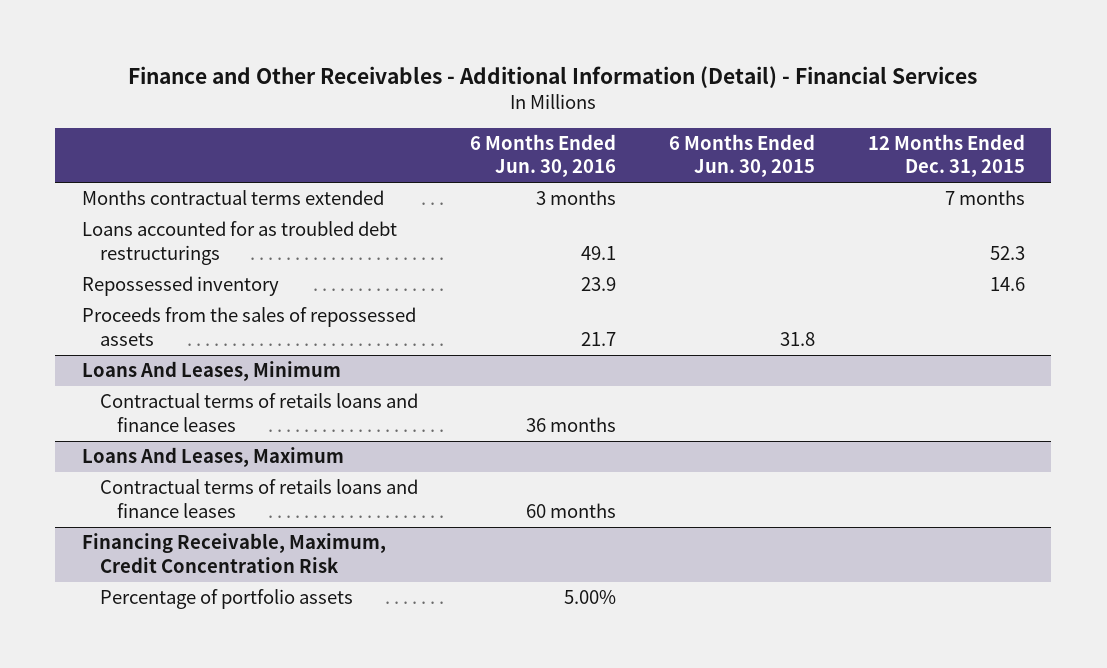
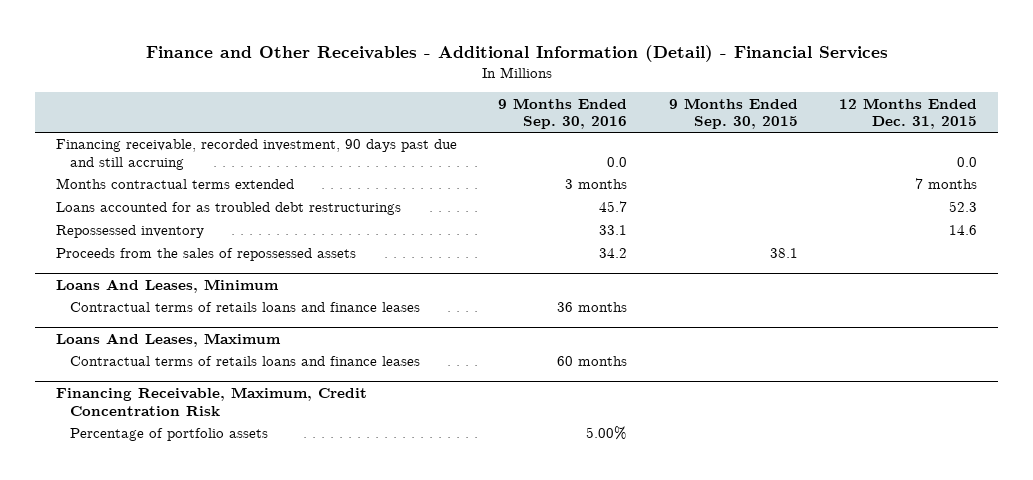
[470,133,617,178] 6 Months Ended Jun. 30, 2016 -> none
[668,133,815,178] 6 Months Ended Jun. 30, 2015 -> none
none -> [498,97,628,130] 9 Months Ended Sep. 30, 2016
none -> [668,97,798,130] 9 Months Ended Sep. 30, 2015
none -> [55,139,457,170] Financing receivable, recorded investment, 90 days past due and still accruing

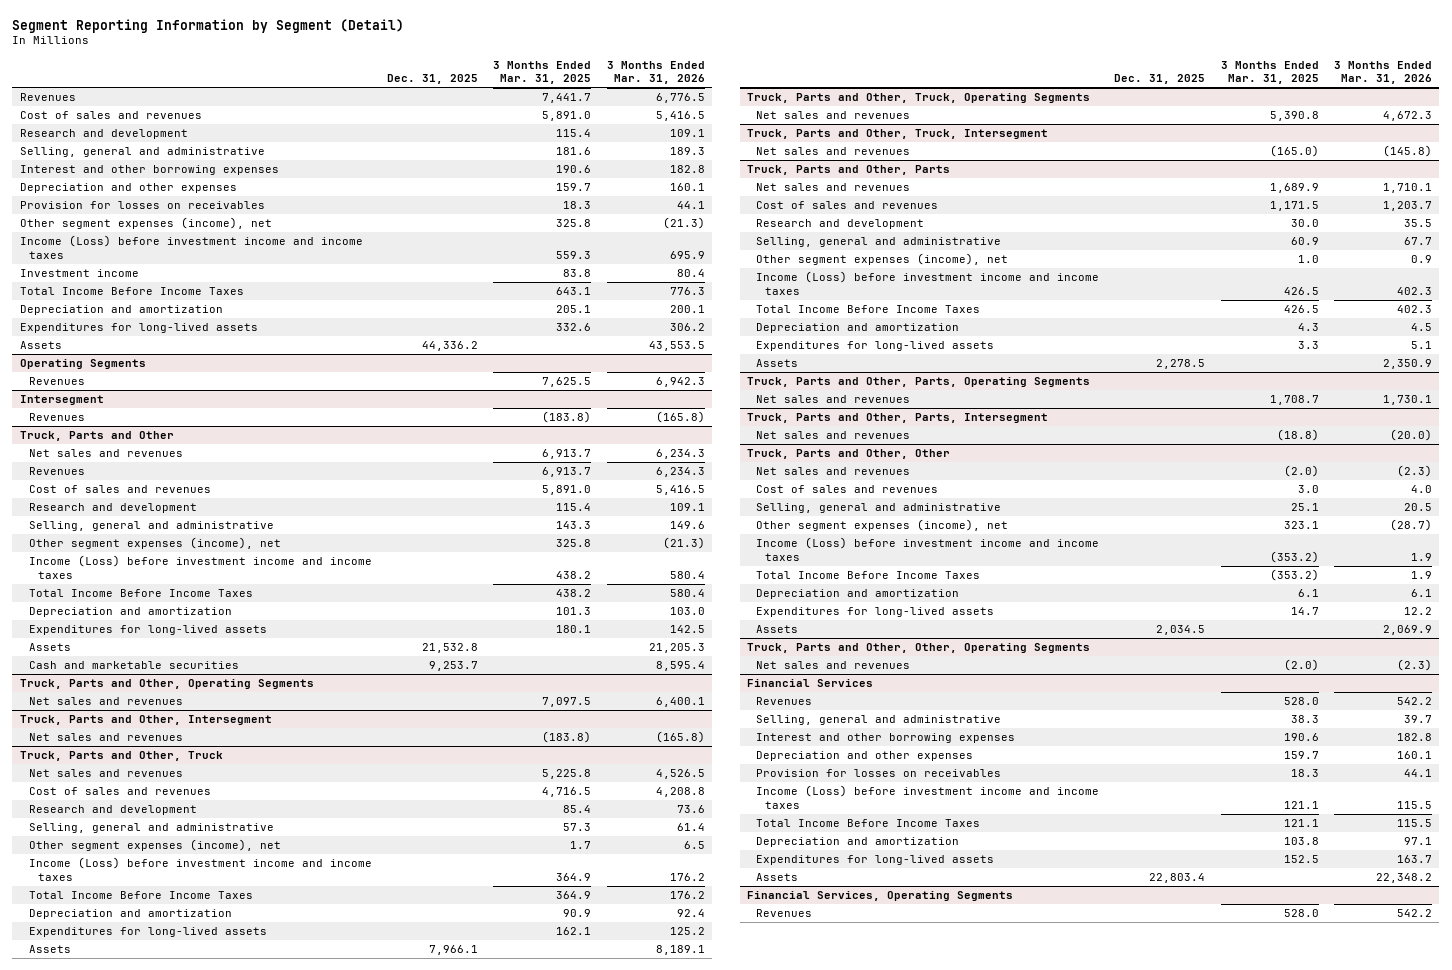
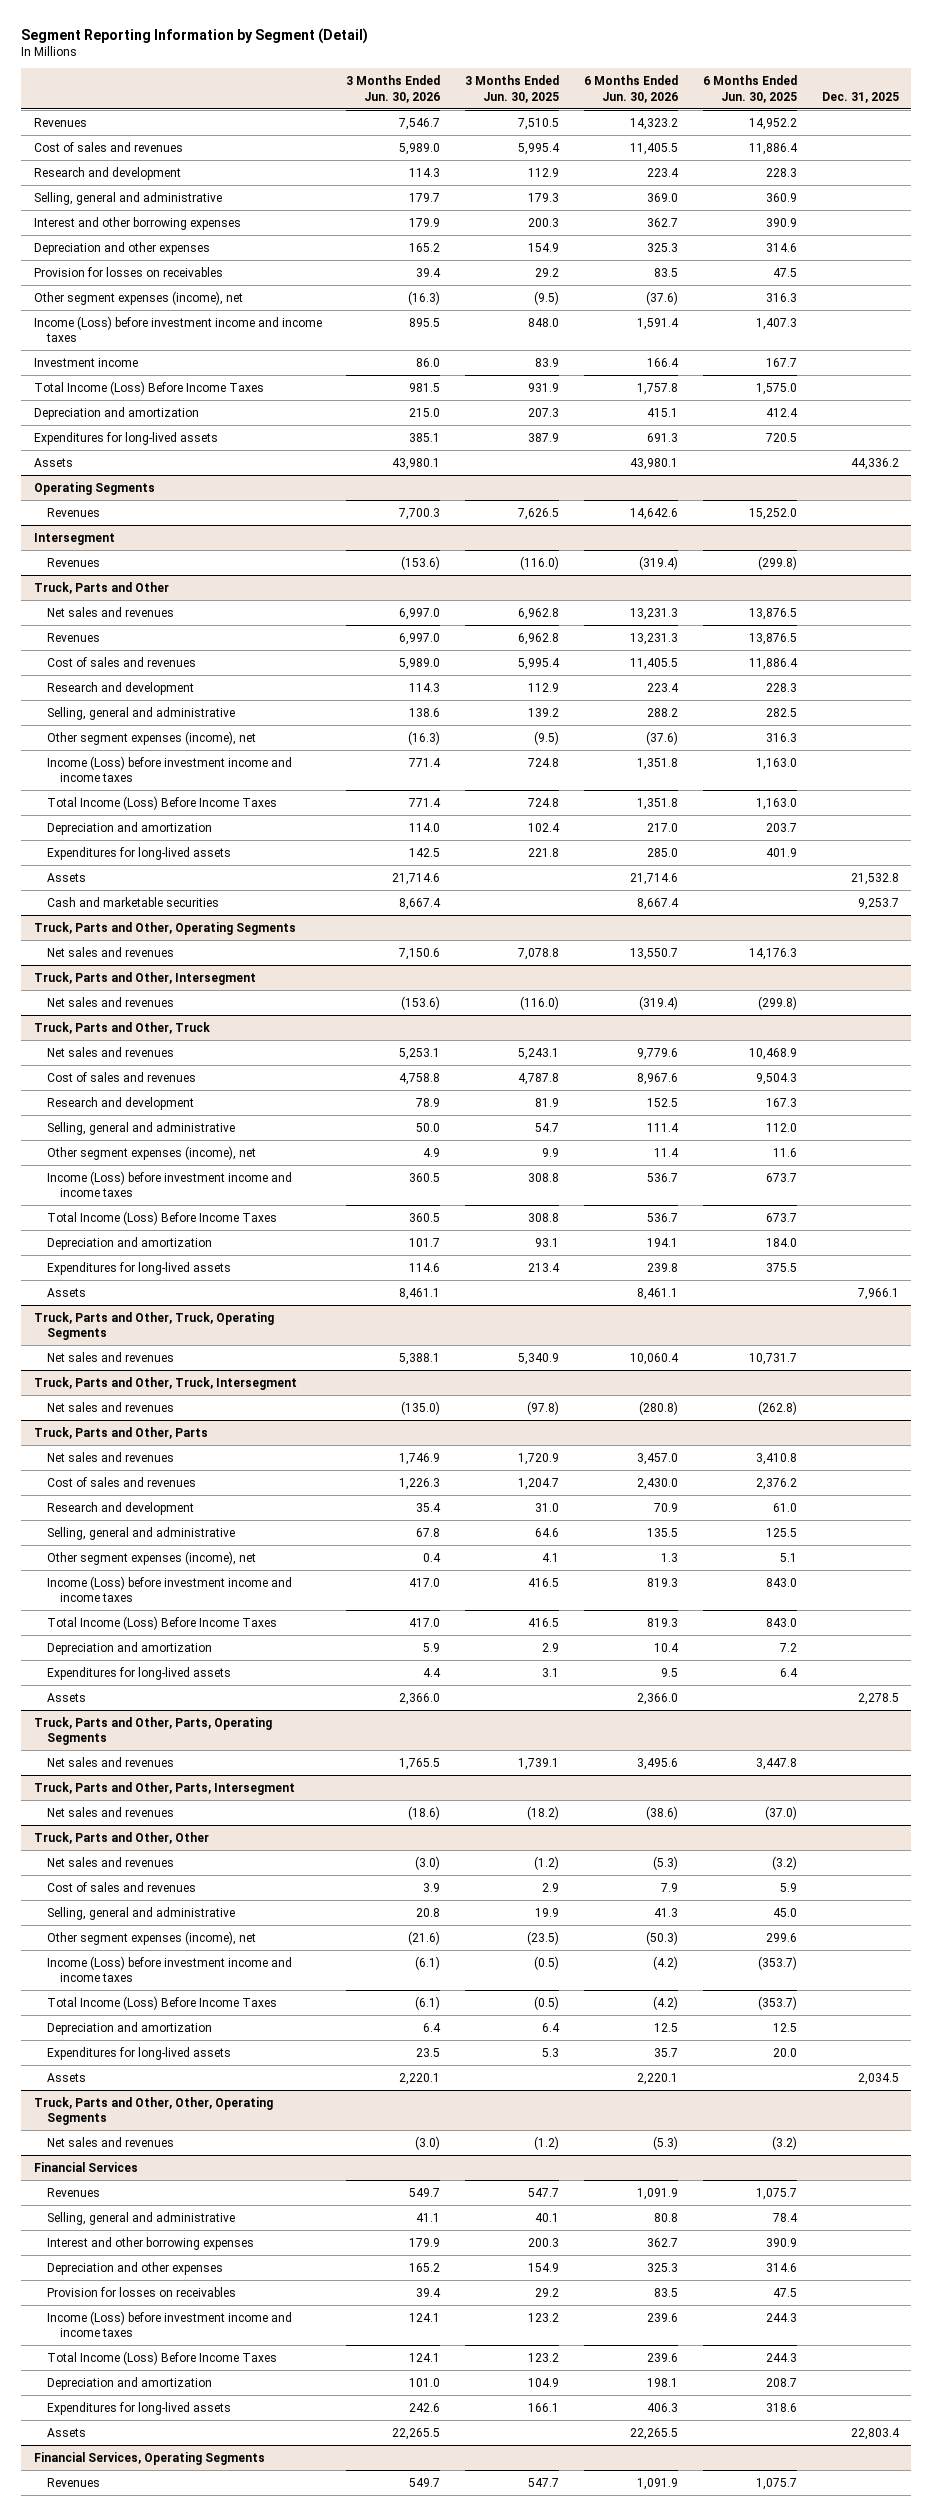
[493,60,592,85] 3 Months Ended Mar. 31, 2025 -> none
[606,60,705,85] 3 Months Ended Mar. 31, 2026 -> none
none -> [346,75,441,103] 3 Months Ended Jun. 30, 2026
none -> [465,75,560,103] 3 Months Ended Jun. 30, 2025
none -> [584,75,679,103] 6 Months Ended Jun. 30, 2026
none -> [703,75,798,103] 6 Months Ended Jun. 30, 2025
[20,287,245,296] Total Income Before Income Taxes -> [33,380,264,395] Total Income (Loss) Before Income Taxes
[28,589,253,598] Total Income Before Income Taxes -> [46,795,277,810] Total Income (Loss) Before Income Taxes
[28,891,253,900] Total Income Before Income Taxes -> [46,1210,277,1225] Total Income (Loss) Before Income Taxes
[756,305,981,314] Total Income Before Income Taxes -> [46,1615,277,1630] Total Income (Loss) Before Income Taxes
[756,571,981,580] Total Income Before Income Taxes -> [46,1995,277,2010] Total Income (Loss) Before Income Taxes
[756,819,981,828] Total Income Before Income Taxes -> [46,2350,277,2365] Total Income (Loss) Before Income Taxes

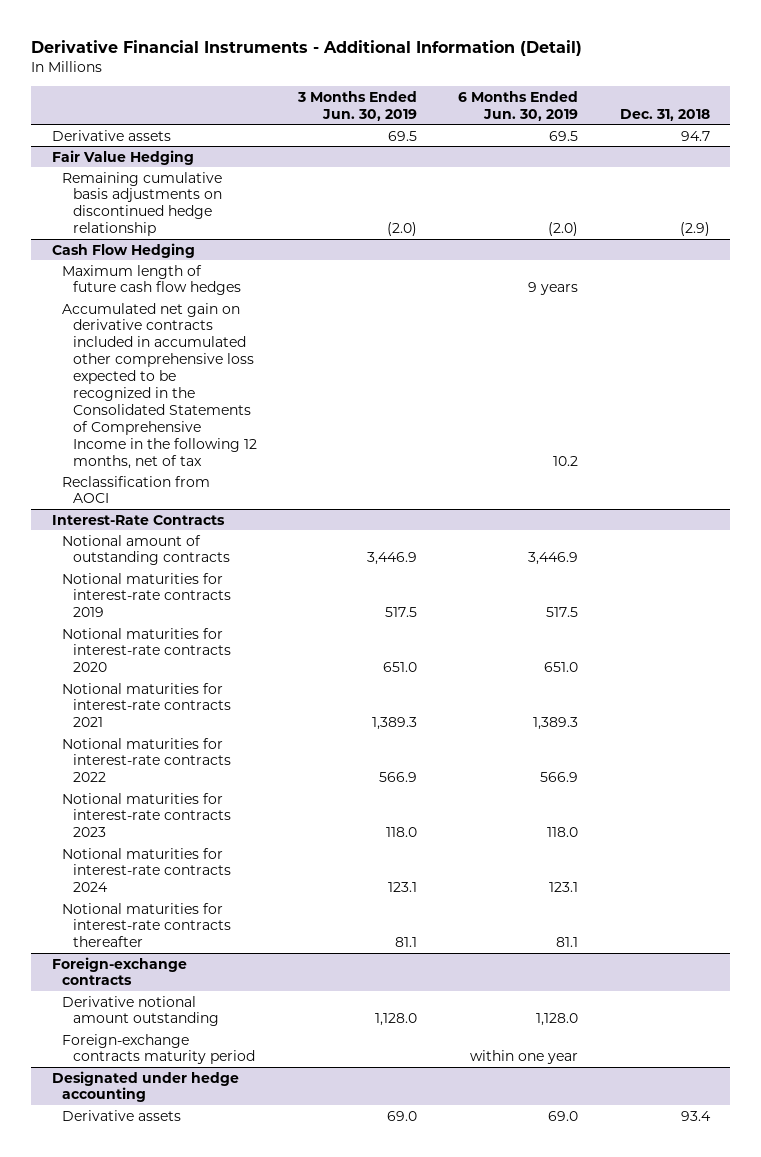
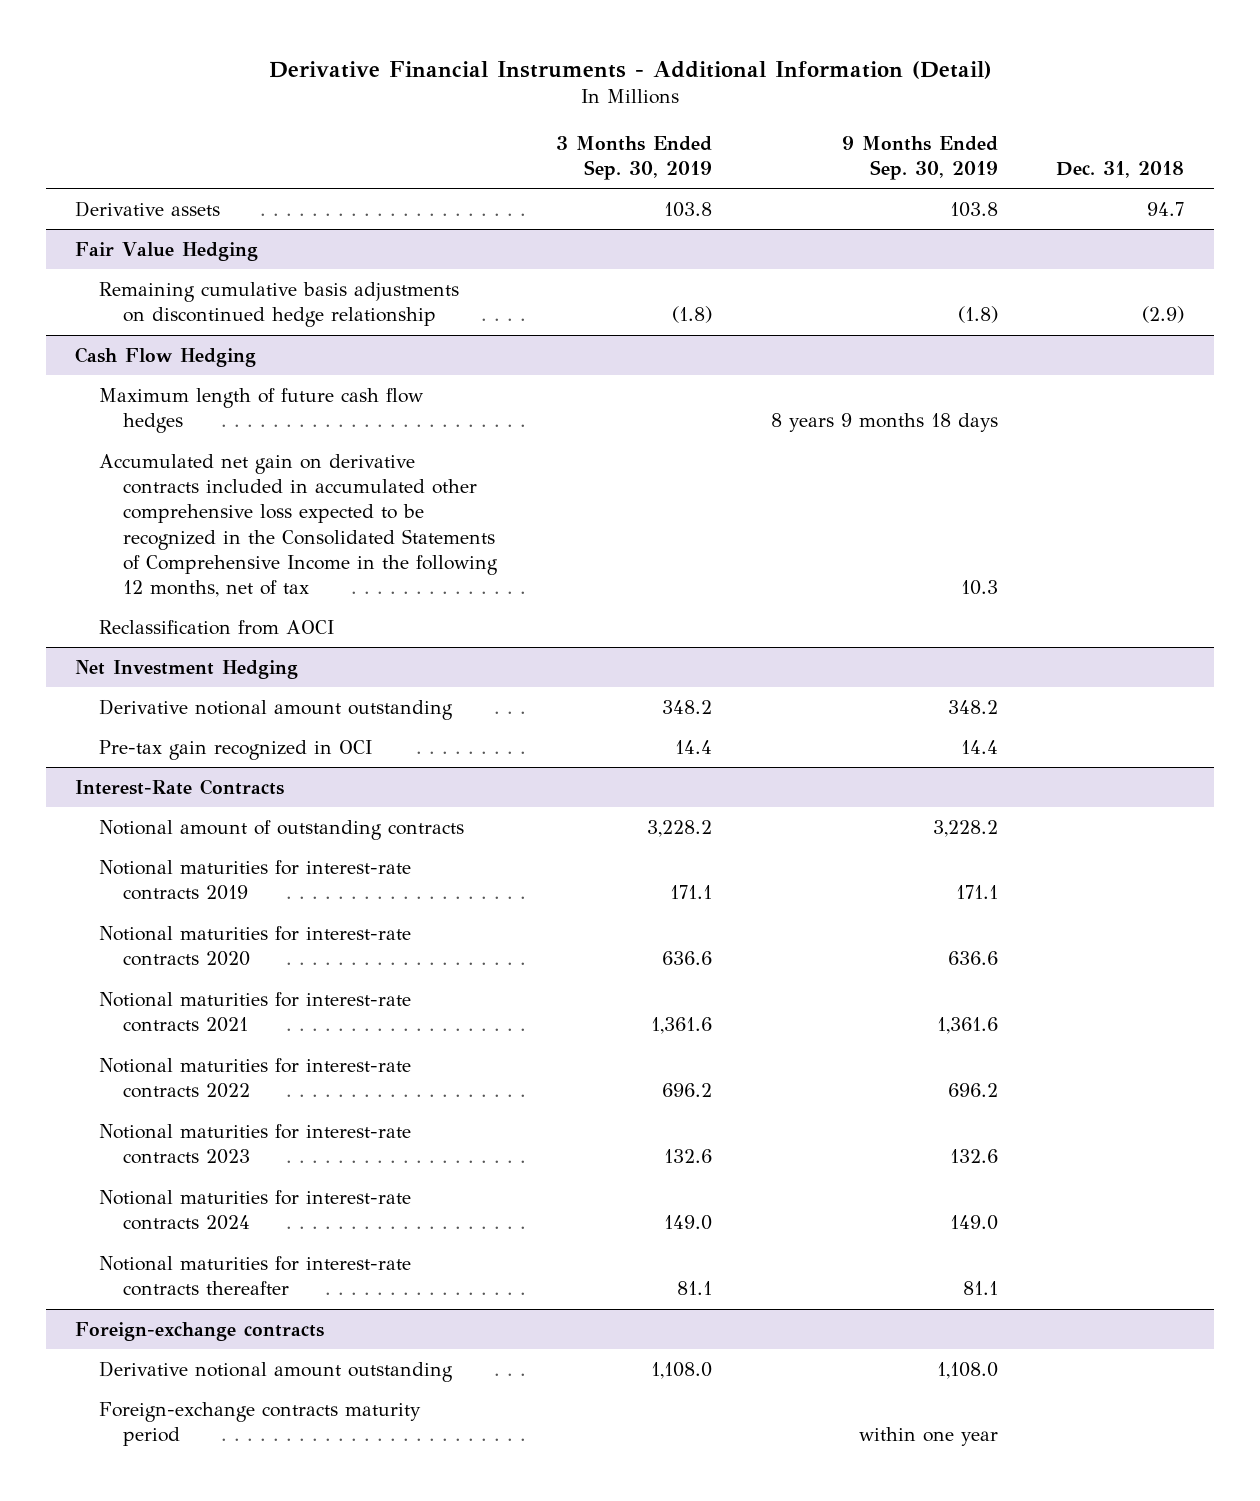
[296,90,417,121] 3 Months Ended Jun. 30, 2019 -> none
[458,90,579,121] 6 Months Ended Jun. 30, 2019 -> none
none -> [555,135,712,180] 3 Months Ended Sep. 30, 2019
none -> [841,135,998,180] 9 Months Ended Sep. 30, 2019
none -> [75,659,299,679] Net Investment Hedging
none -> [99,698,454,720] Derivative notional amount outstanding
none -> [99,739,373,760] Pre-tax gain recognized in OCI
[51,1070,239,1103] Designated under hedge accounting -> none
[62,1109,182,1121] Derivative assets -> none

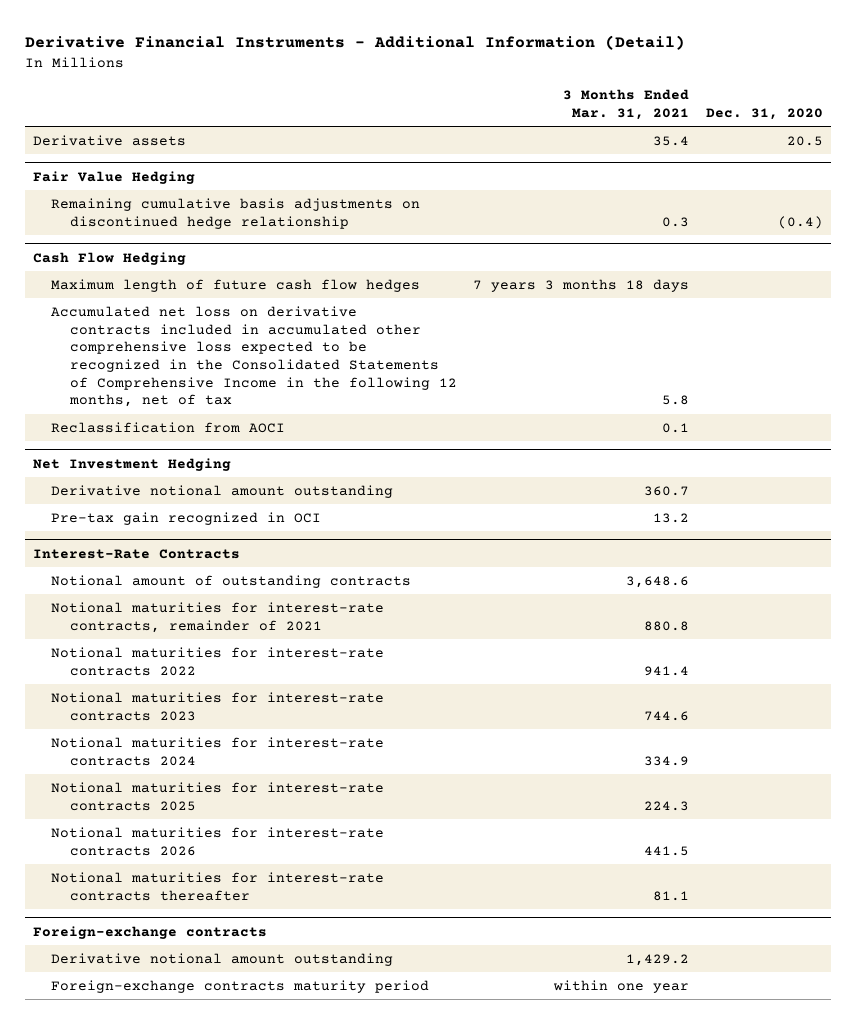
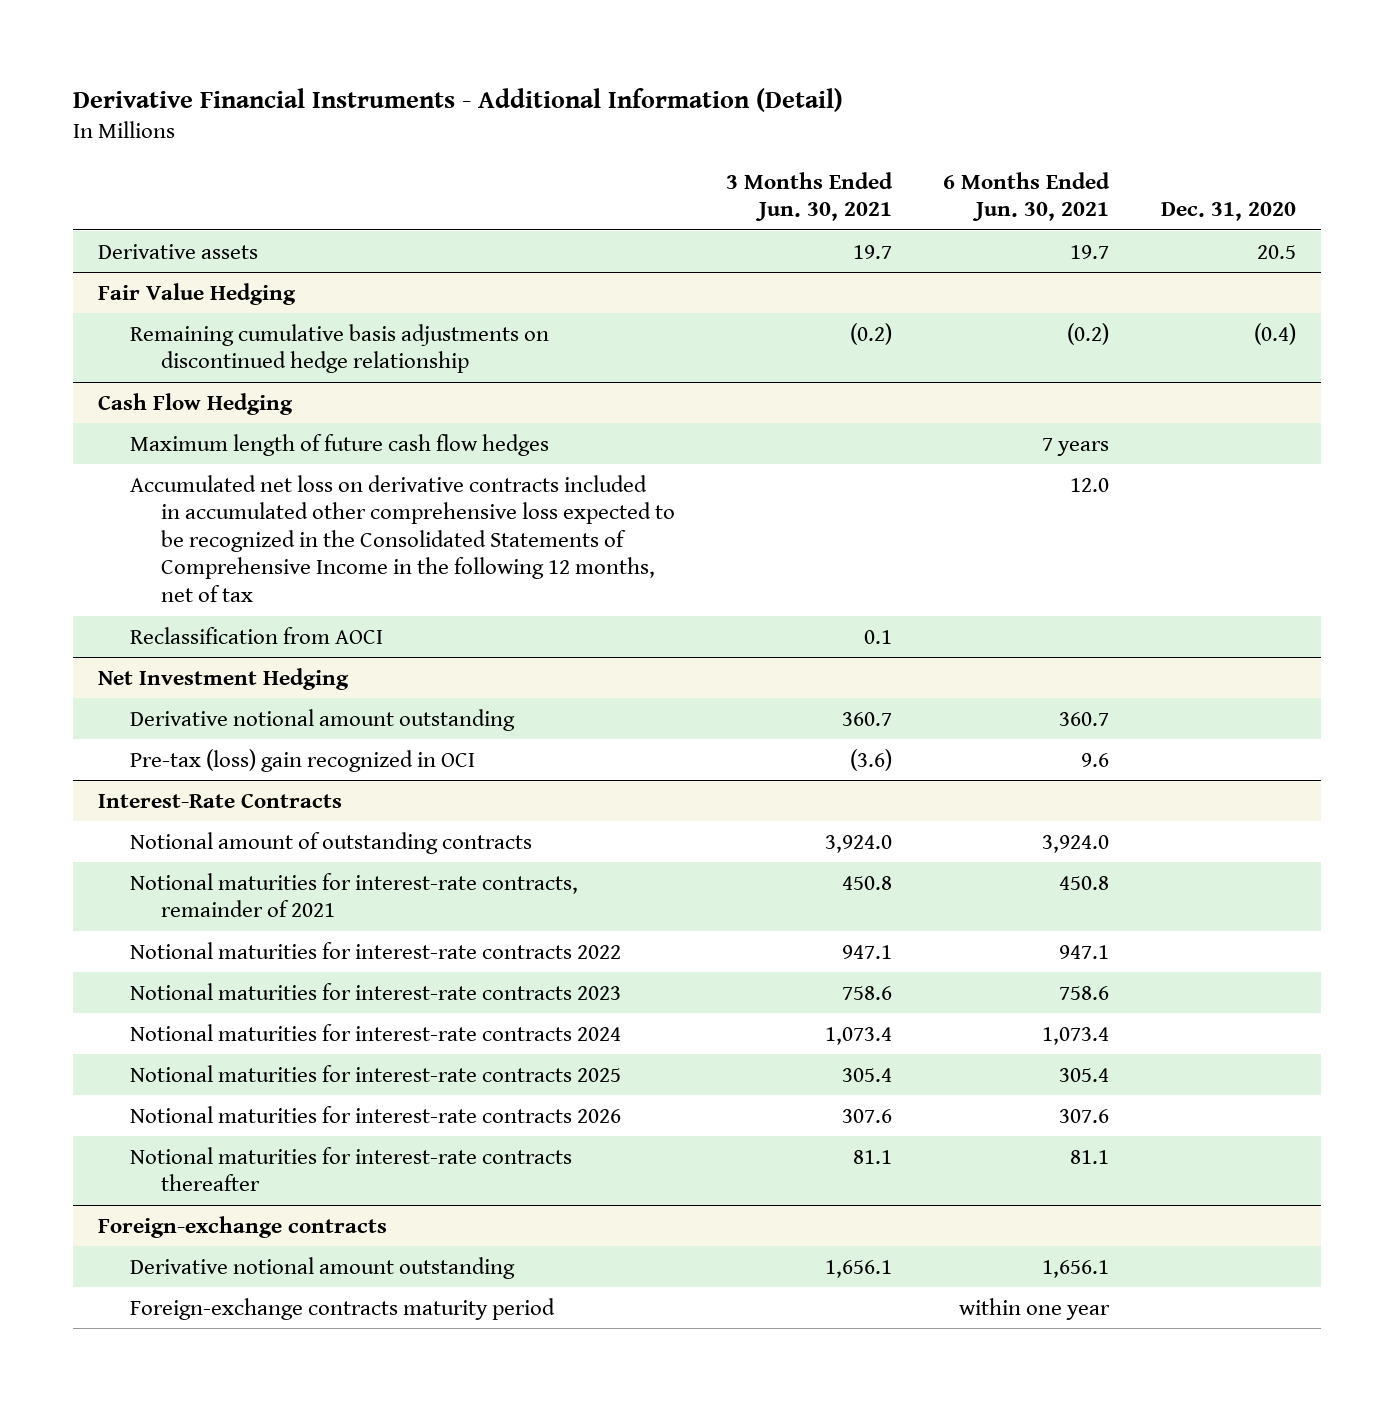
[563,89,690,120] 3 Months Ended Mar. 31, 2021 -> none
none -> [726,171,894,222] 3 Months Ended Jun. 30, 2021
none -> [943,171,1111,222] 6 Months Ended Jun. 30, 2021
[51,511,322,525] Pre-tax gain recognized in OCI -> [129,748,475,772] Pre-tax (loss) gain recognized in OCI

